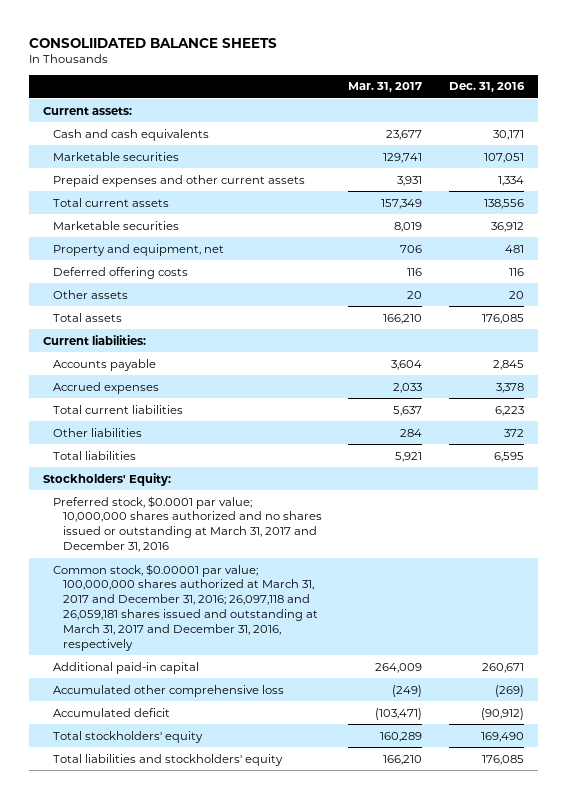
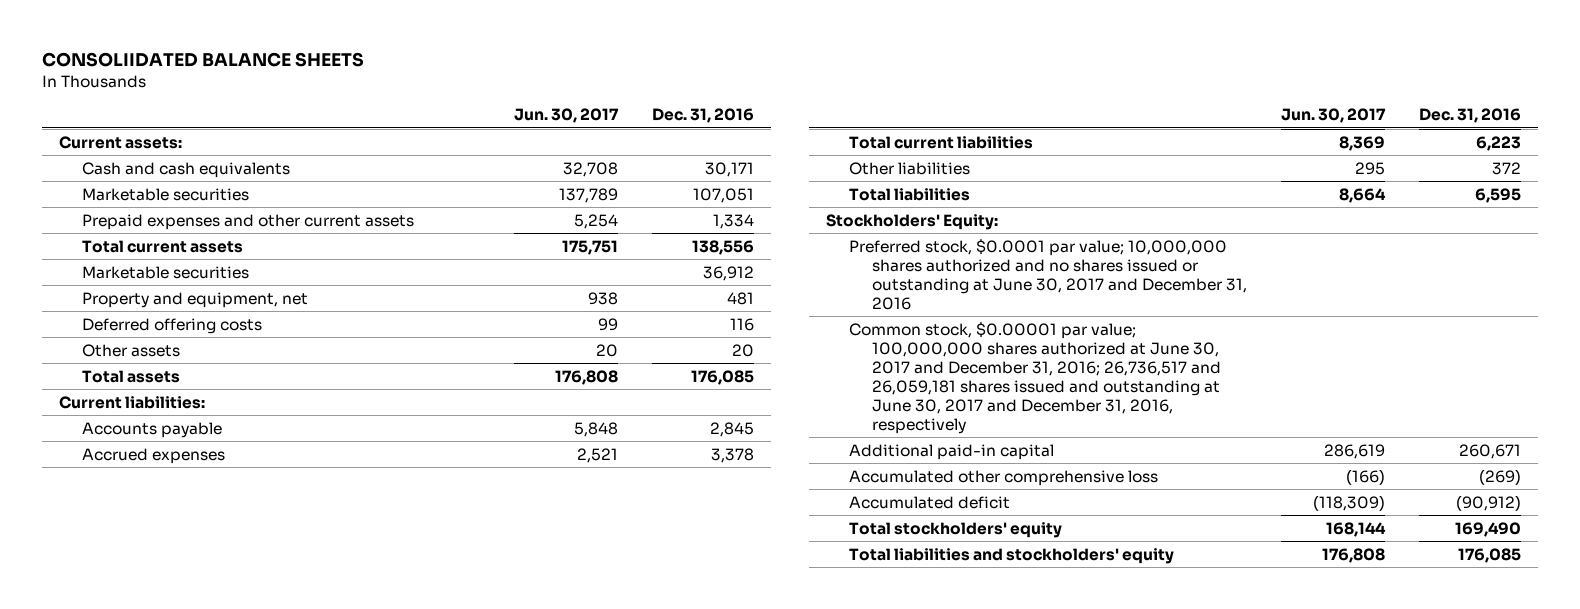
[348,82,423,93] Mar. 31, 2017 -> none
none -> [513,108,619,124] Jun. 30, 2017
[52,495,322,553] Preferred stock, $0.0001 par value; 10,000,000 shares authorized and no shares issued or outstanding at March 31, 2017 and December 31, 2016 -> [849,238,1247,310] Preferred stock, $0.0001 par value; 10,000,000 shares authorized and no shares issued or outstanding at June 30, 2017 and December 31, 2016
[52,563,318,651] Common stock, $0.00001 par value; 100,000,000 shares authorized at March 31, 2017 and December 31, 2016; 26,097,118 and 26,059,181 shares issued and outstanding at March 31, 2017 and December 31, 2016, respectively -> [849,321,1221,434] Common stock, $0.00001 par value; 100,000,000 shares authorized at June 30, 2017 and December 31, 2016; 26,736,517 and 26,059,181 shares issued and outstanding at June 30, 2017 and December 31, 2016, respectively

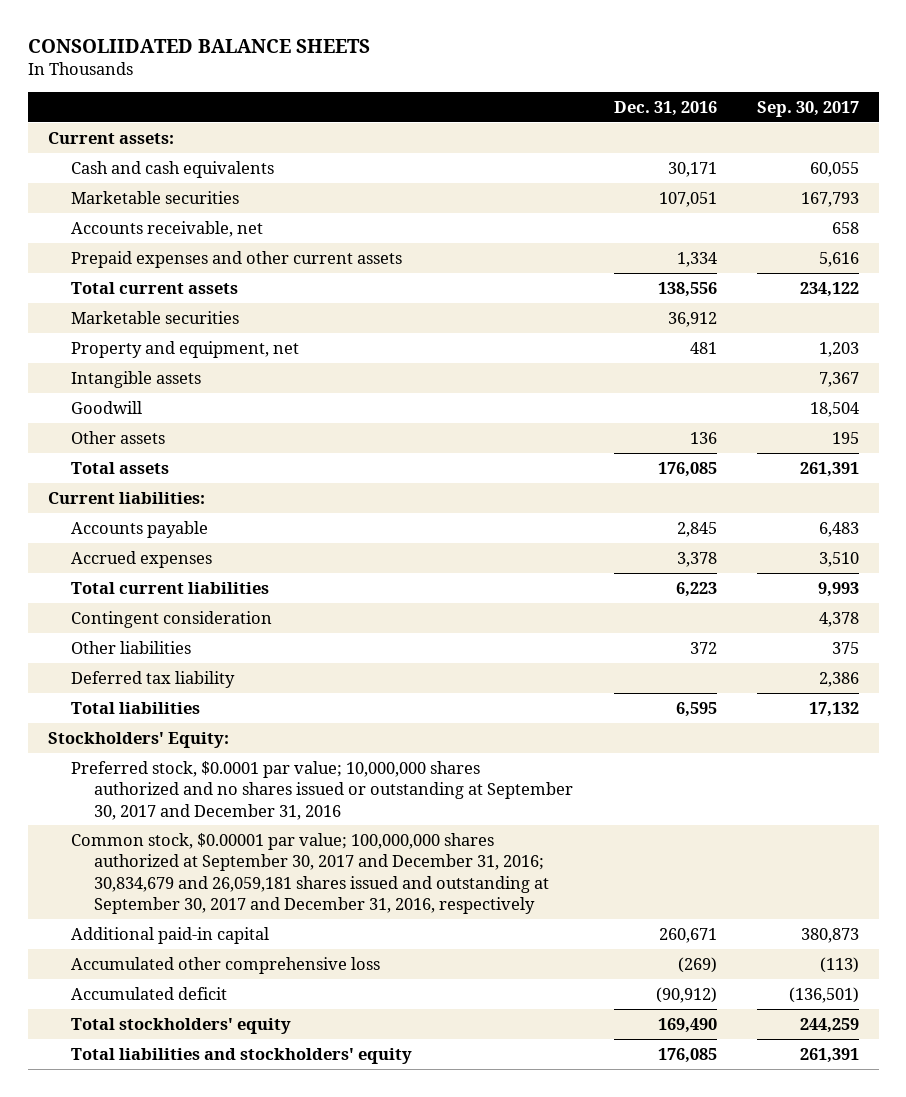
[513,108,619,124] Jun. 30, 2017 -> none
none -> [756,100,859,117] Sep. 30, 2017
none -> [70,220,263,237] Accounts receivable, net
[82,317,263,334] Deferred offering costs -> none
none -> [70,370,201,388] Intangible assets
none -> [70,400,142,414] Goodwill
[732,343,755,357] 20 -> [689,431,717,444] 136
none -> [70,610,272,628] Contingent consideration
none -> [70,670,235,688] Deferred tax liability
[849,238,1247,310] Preferred stock, $0.0001 par value; 10,000,000 shares authorized and no shares issued or outstanding at June 30, 2017 and December 31, 2016 -> [70,760,574,820] Preferred stock, $0.0001 par value; 10,000,000 shares authorized and no shares issued or outstanding at September 30, 2017 and December 31, 2016
[849,321,1221,434] Common stock, $0.00001 par value; 100,000,000 shares authorized at June 30, 2017 and December 31, 2016; 26,736,517 and 26,059,181 shares issued and outstanding at June 30, 2017 and December 31, 2016, respectively -> [70,832,550,914] Common stock, $0.00001 par value; 100,000,000 shares authorized at September 30, 2017 and December 31, 2016; 30,834,679 and 26,059,181 shares issued and outstanding at September 30, 2017 and December 31, 2016, respectively

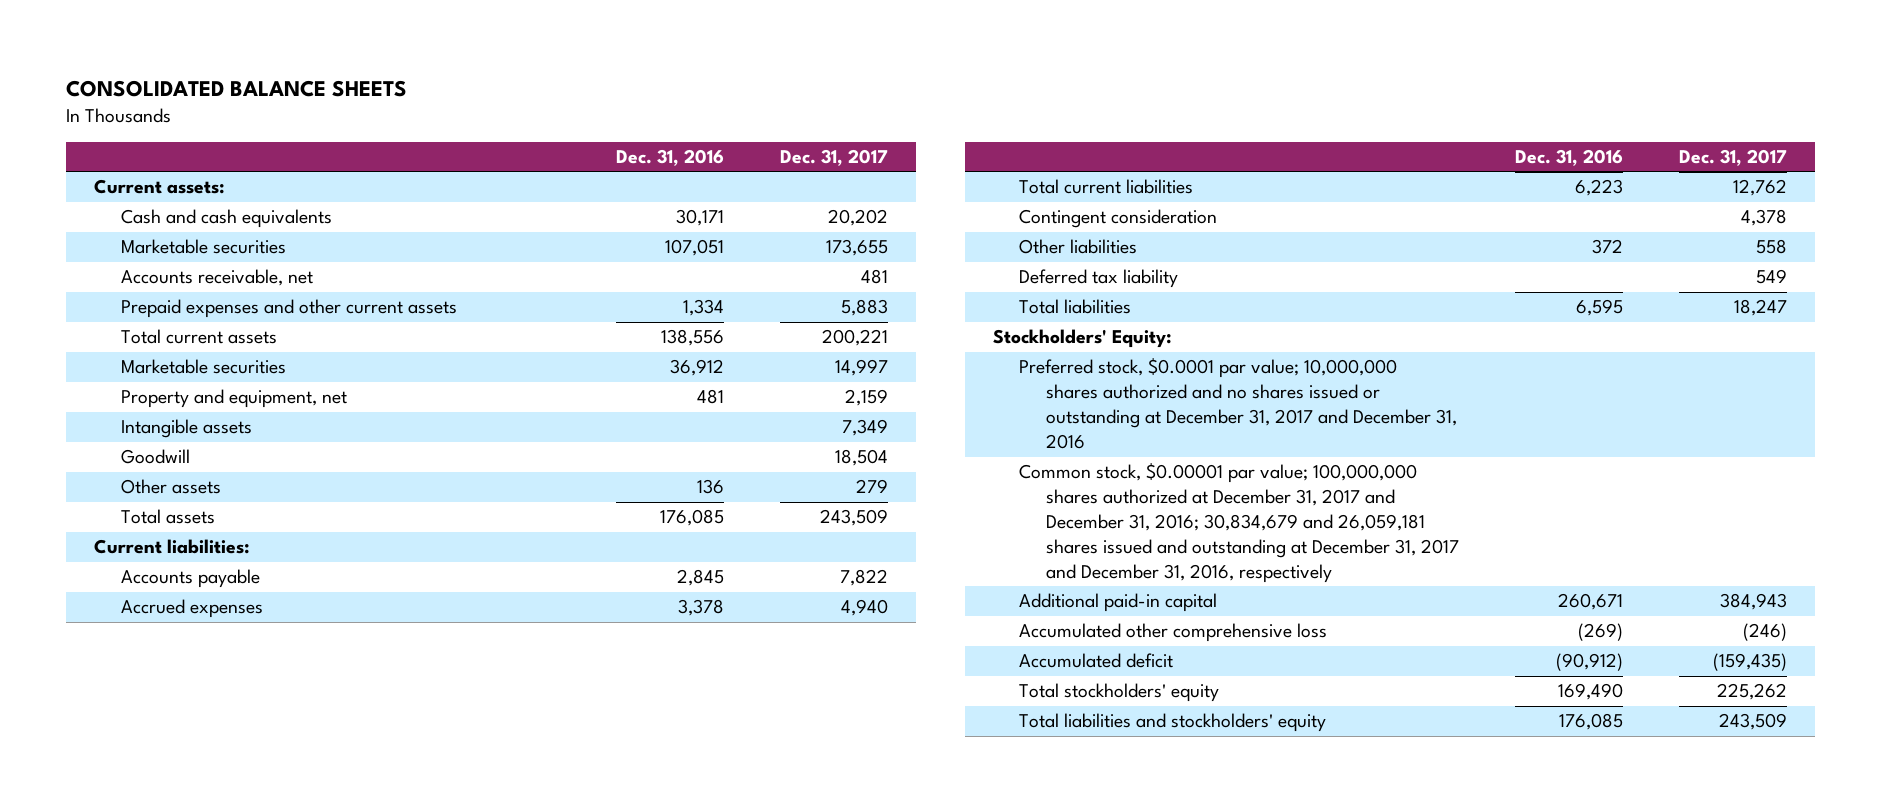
[27,39,370,54] CONSOLIIDATED BALANCE SHEETS -> [66,80,408,98] CONSOLIDATED BALANCE SHEETS
[756,100,859,117] Sep. 30, 2017 -> none
none -> [780,148,889,166] Dec. 31, 2017
[70,760,574,820] Preferred stock, $0.0001 par value; 10,000,000 shares authorized and no shares issued or outstanding at September 30, 2017 and December 31, 2016 -> [1019,358,1458,450] Preferred stock, $0.0001 par value; 10,000,000 shares authorized and no shares issued or outstanding at December 31, 2017 and December 31, 2016
[70,832,550,914] Common stock, $0.00001 par value; 100,000,000 shares authorized at September 30, 2017 and December 31, 2016; 30,834,679 and 26,059,181 shares issued and outstanding at September 30, 2017 and December 31, 2016, respectively -> [1019,463,1460,583] Common stock, $0.00001 par value; 100,000,000 shares authorized at December 31, 2017 and December 31, 2016; 30,834,679 and 26,059,181 shares issued and outstanding at December 31, 2017 and December 31, 2016, respectively

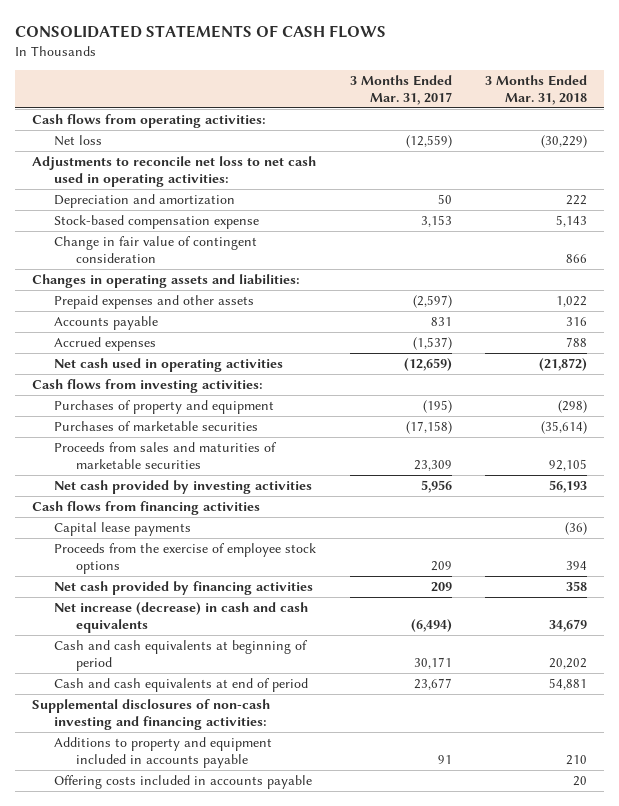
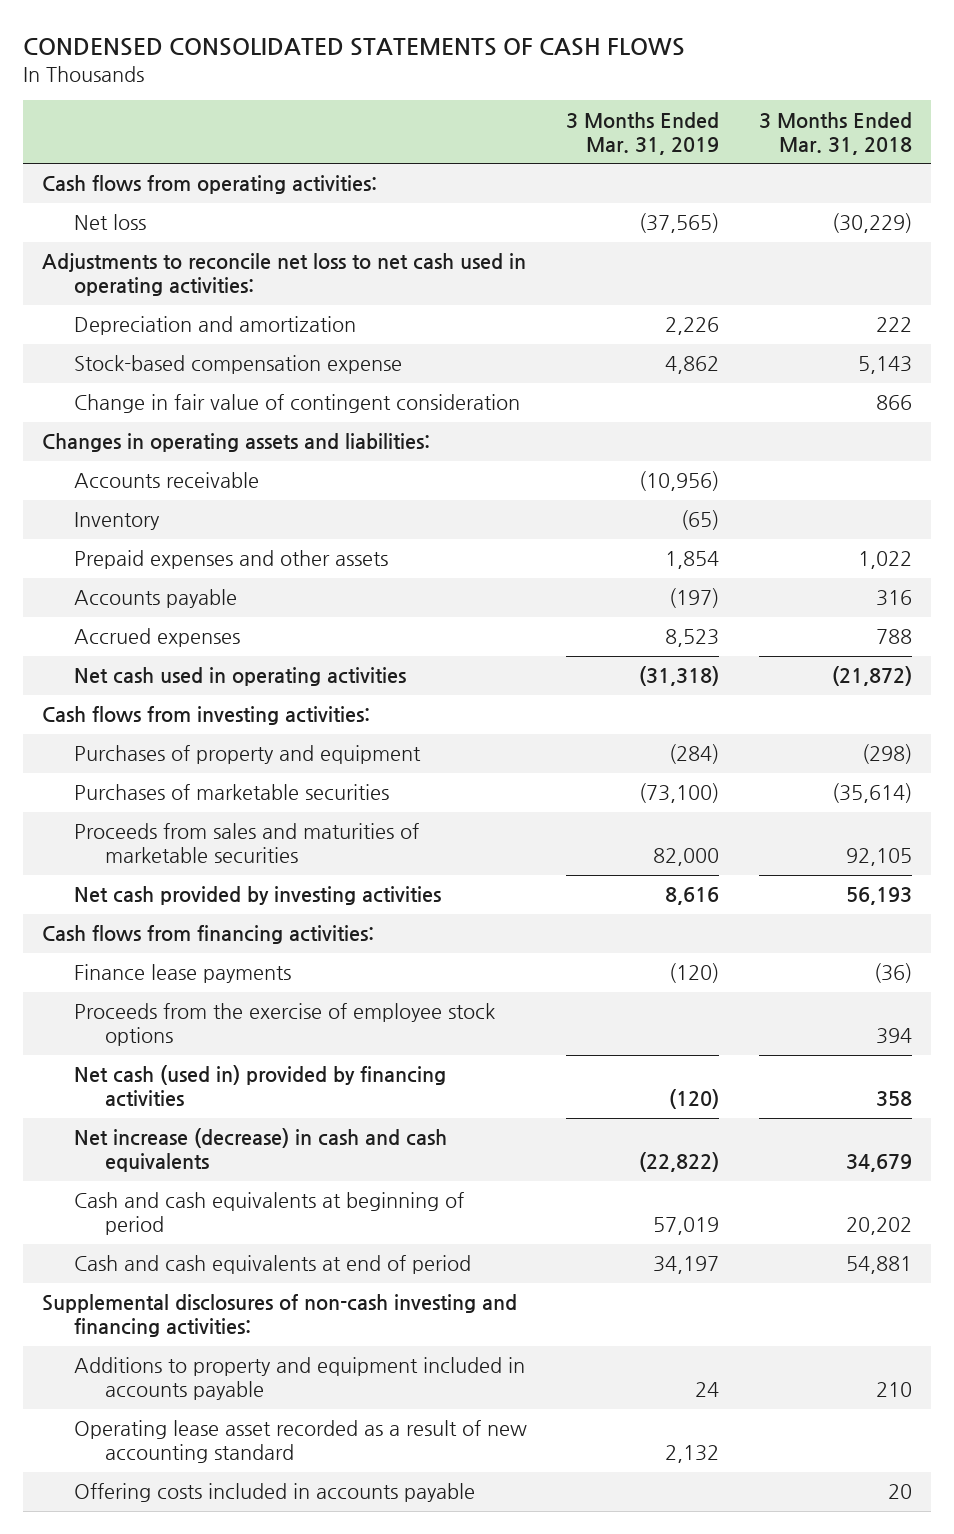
[15,24,387,38] CONSOLIDATED STATEMENTS OF CASH FLOWS -> [22,37,685,56] CONDENSED CONSOLIDATED STATEMENTS OF CASH FLOWS
[349,75,452,105] 3 Months Ended Mar. 31, 2017 -> none
none -> [566,111,720,155] 3 Months Ended Mar. 31, 2019
none -> [73,472,259,489] Accounts receivable
none -> [73,512,160,531] Inventory
[31,501,260,516] Cash flows from financing activities -> [42,925,375,945] Cash flows from financing activities:
[53,522,191,537] Capital lease payments -> [73,964,291,984] Finance lease payments
[53,581,313,596] Net cash provided by financing activities -> [73,1065,446,1108] Net cash (used in) provided by financing activities
none -> [73,1420,527,1464] Operating lease asset recorded as a result of new accounting standard

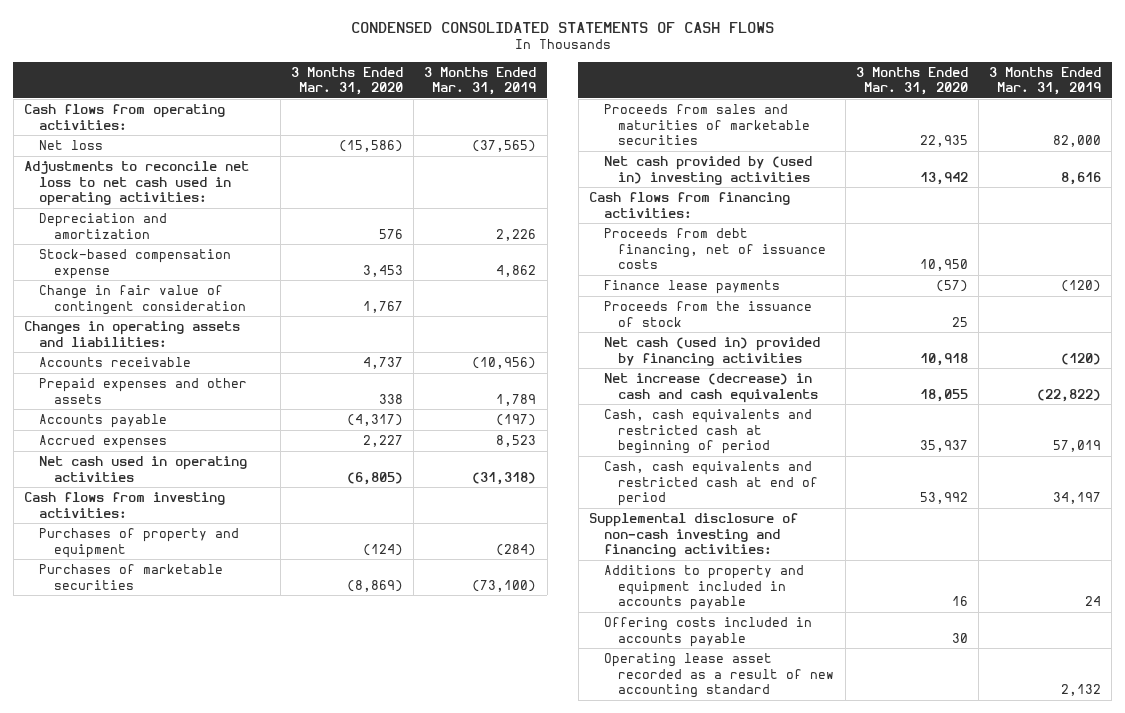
[758,111,912,155] 3 Months Ended Mar. 31, 2018 -> none
none -> [291,66,404,96] 3 Months Ended Mar. 31, 2020
[73,512,160,531] Inventory -> none
[665,551,720,570] 1,854 -> [496,393,537,406] 1,789
[73,886,441,906] Net cash provided by investing activities -> [603,156,812,185] Net cash provided by (used in) investing activities
none -> [603,228,827,269] Proceeds from debt financing, net of issuance costs
[73,1003,495,1047] Proceeds from the exercise of employee stock options -> [603,301,812,327] Proceeds from the issuance of stock
[73,1192,464,1236] Cash and cash equivalents at beginning of period -> [603,409,812,454] Cash, cash equivalents and restricted cash at beginning of period
[73,1255,471,1275] Cash and cash equivalents at end of period -> [603,461,819,506] Cash, cash equivalents and restricted cash at end of period
[42,1294,518,1338] Supplemental disclosures of non-cash investing and financing activities: -> [588,513,798,557] Supplemental disclosure of non-cash investing and financing activities:
[73,1420,527,1464] Operating lease asset recorded as a result of new accounting standard -> [603,653,835,698] Operating lease asset recorded as a result of new accounting standard

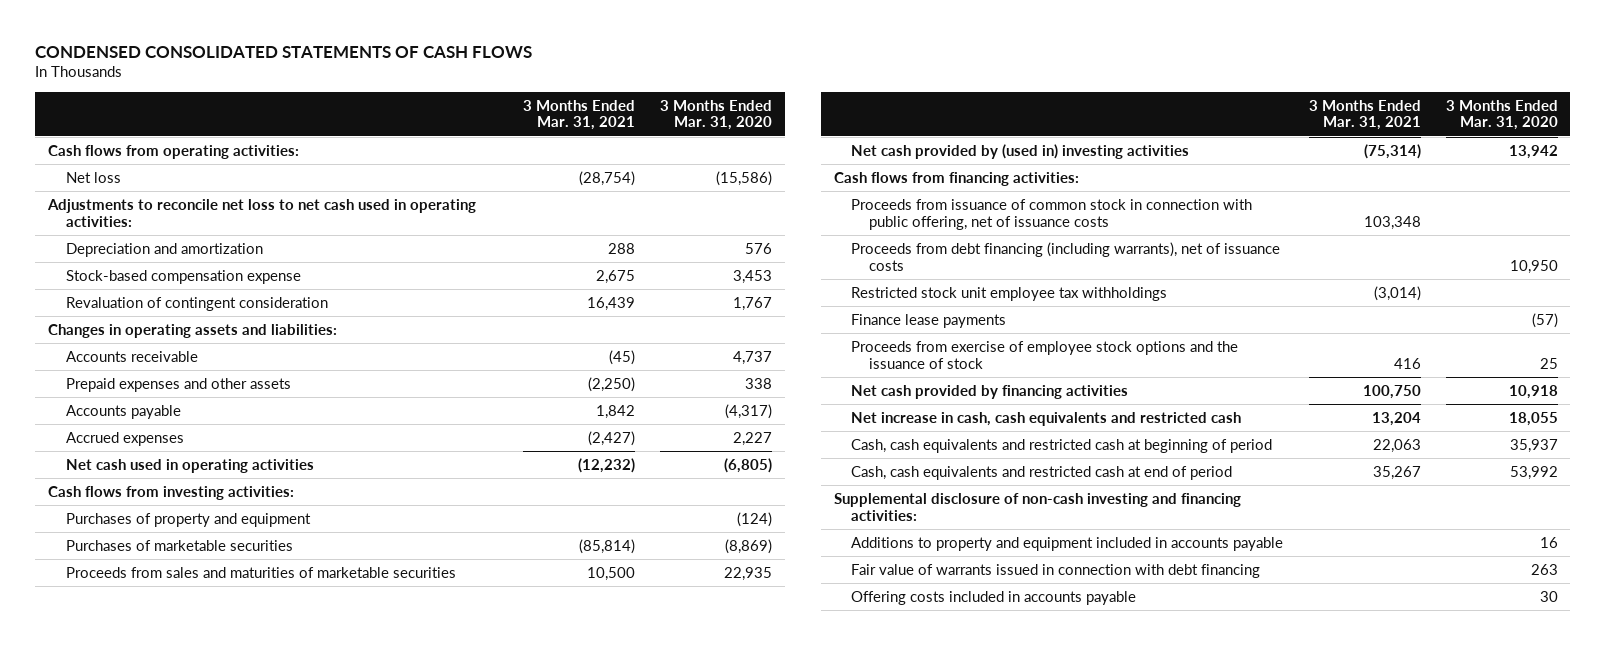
[424,66,537,96] 3 Months Ended Mar. 31, 2019 -> none
none -> [523,99,636,131] 3 Months Ended Mar. 31, 2021
[38,285,246,315] Change in fair value of contingent consideration -> [65,296,328,311] Revaluation of contingent consideration
none -> [851,198,1253,230] Proceeds from issuance of common stock in connection with public offering, net of issuance costs
[603,228,827,269] Proceeds from debt financing, net of issuance costs -> [851,241,1281,271] Proceeds from debt financing (including warrants), net of issuance costs
none -> [851,286,1168,301] Restricted stock unit employee tax withholdings
[603,301,812,327] Proceeds from the issuance of stock -> [851,340,1239,369] Proceeds from exercise of employee stock options and the issuance of stock
[603,337,820,366] Net cash (used in) provided by financing activities -> [851,384,1129,399] Net cash provided by financing activities
[603,373,819,403] Net increase (decrease) in cash and cash equivalents -> [851,411,1242,426] Net increase in cash, cash equivalents and restricted cash
none -> [851,563,1261,578] Fair value of warrants issued in connection with debt financing
[603,653,835,698] Operating lease asset recorded as a result of new accounting standard -> none

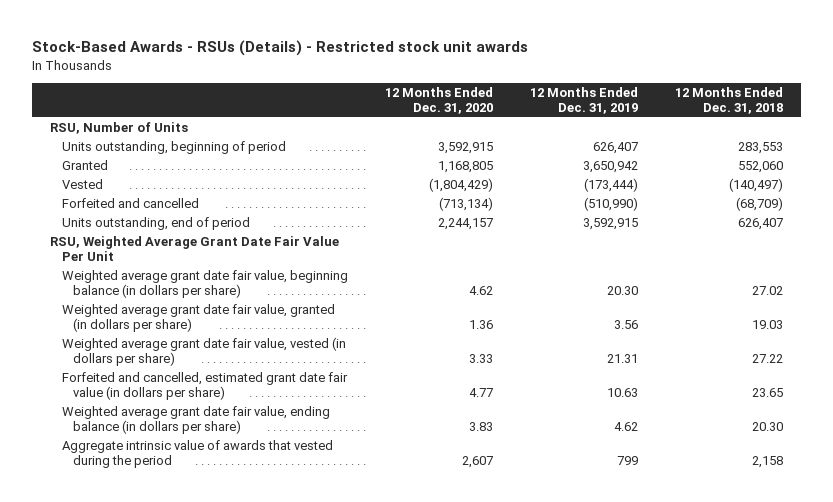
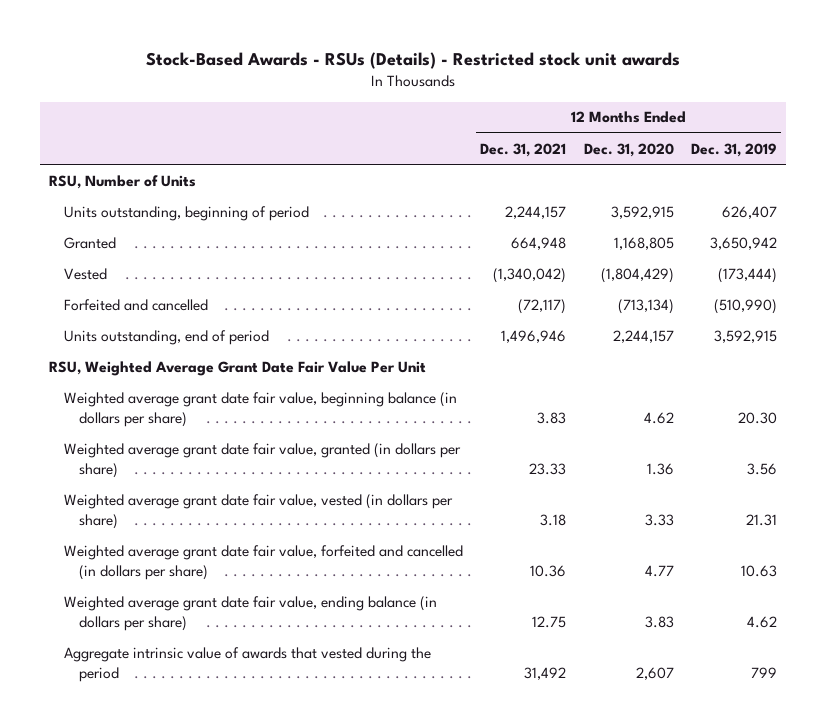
[674,86,783,115] 12 Months Ended Dec. 31, 2018 -> none
none -> [480,142,567,157] Dec. 31, 2021
[61,372,348,401] Forfeited and cancelled, estimated grant date fair value (in dollars per share) -> [64,544,464,580] Weighted average grant date fair value, forfeited and cancelled (in dollars per share)

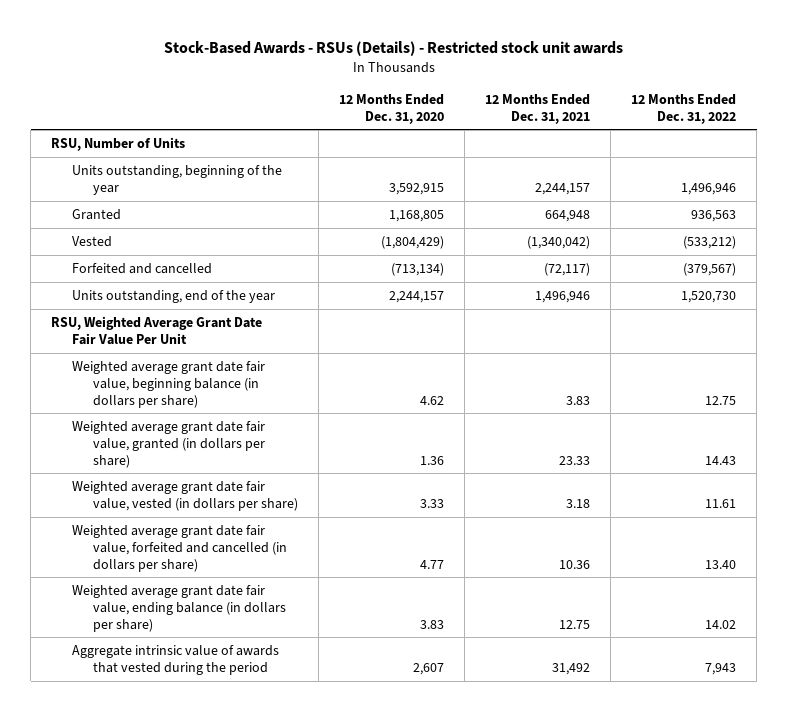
[691,142,778,157] Dec. 31, 2019 -> none
none -> [631,93,737,124] 12 Months Ended Dec. 31, 2022
[64,205,310,221] Units outstanding, beginning of period -> [72,165,283,195] Units outstanding, beginning of the year
[64,329,270,345] Units outstanding, end of period -> [72,290,276,304] Units outstanding, end of the year

